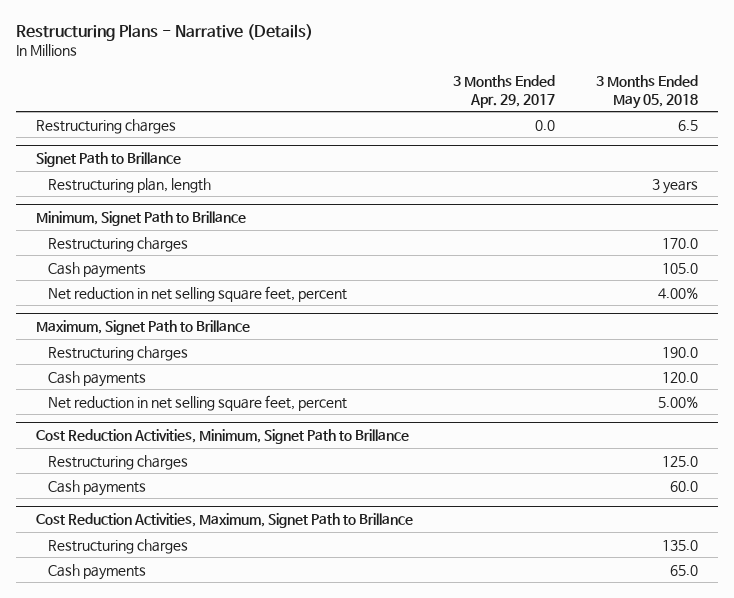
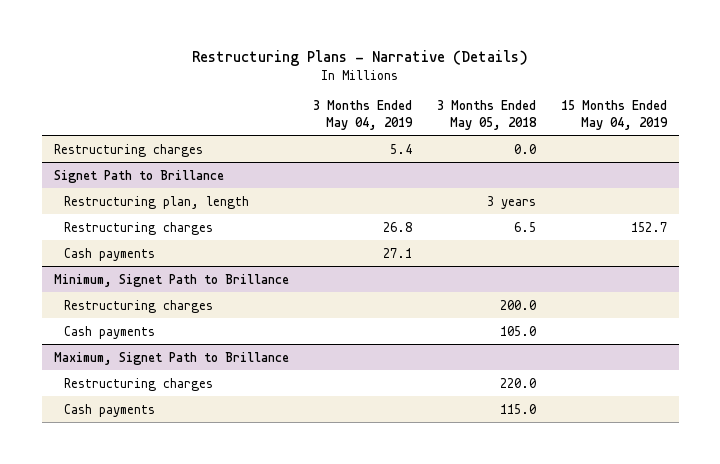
[453,75,556,108] 3 Months Ended Apr. 29, 2017 -> none
none -> [313,100,414,130] 3 Months Ended May 04, 2019
none -> [560,100,668,130] 15 Months Ended May 04, 2019
[677,119,698,131] 6.5 -> [514,143,537,154] 0.0
none -> [63,221,213,235] Restructuring charges
none -> [63,247,155,261] Cash payments
[661,237,698,249] 170.0 -> [500,299,537,310] 200.0
[48,285,348,302] Net reduction in net selling square feet, percent -> none
[48,394,348,411] Net reduction in net selling square feet, percent -> none
[36,429,410,445] Cost Reduction Activities, Minimum, Signet Path to Brillance -> none
[48,454,189,470] Restructuring charges -> none
[48,479,147,496] Cash payments -> none
[36,513,414,529] Cost Reduction Activities, Maximum, Signet Path to Brillance -> none
[48,538,189,554] Restructuring charges -> none
[48,563,147,580] Cash payments -> none
[661,346,698,358] 190.0 -> [500,377,537,388] 220.0
[661,371,698,383] 120.0 -> [500,403,537,414] 115.0

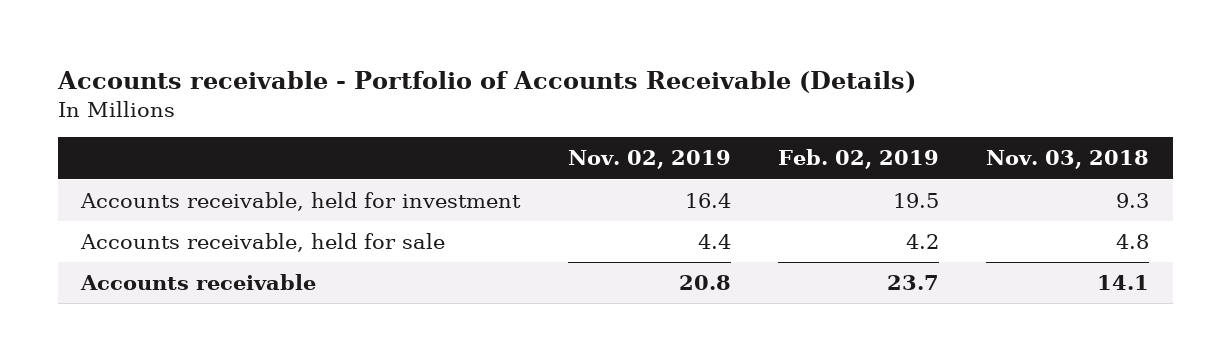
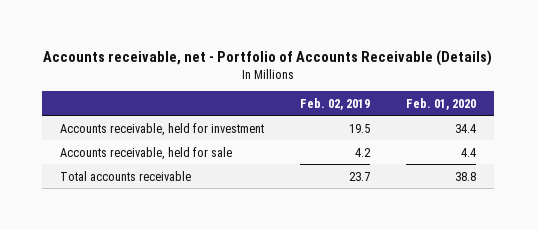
[56,71,916,94] Accounts receivable - Portfolio of Accounts Receivable (Details) -> [43,49,493,66] Accounts receivable, net - Portfolio of Accounts Receivable (Details)
[567,150,731,170] Nov. 02, 2019 -> none
[986,150,1150,170] Nov. 03, 2018 -> none
none -> [406,97,477,110] Feb. 01, 2020
[80,274,317,291] Accounts receivable -> [60,170,192,181] Total accounts receivable

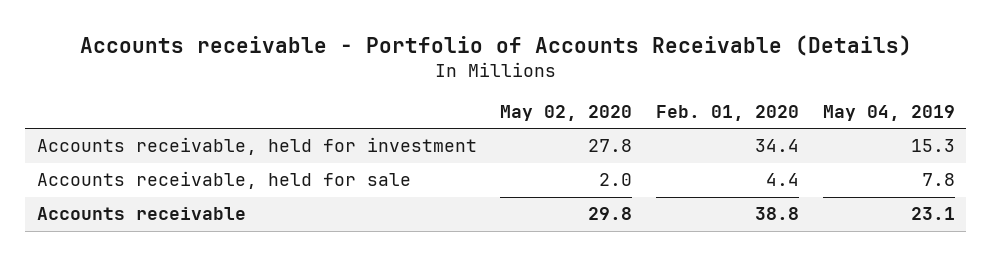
[43,49,493,66] Accounts receivable, net - Portfolio of Accounts Receivable (Details) -> [79,34,912,56] Accounts receivable - Portfolio of Accounts Receivable (Details)
[300,97,371,110] Feb. 02, 2019 -> none
none -> [500,105,633,122] May 02, 2020
none -> [822,105,955,122] May 04, 2019
[60,170,192,181] Total accounts receivable -> [36,207,246,221] Accounts receivable

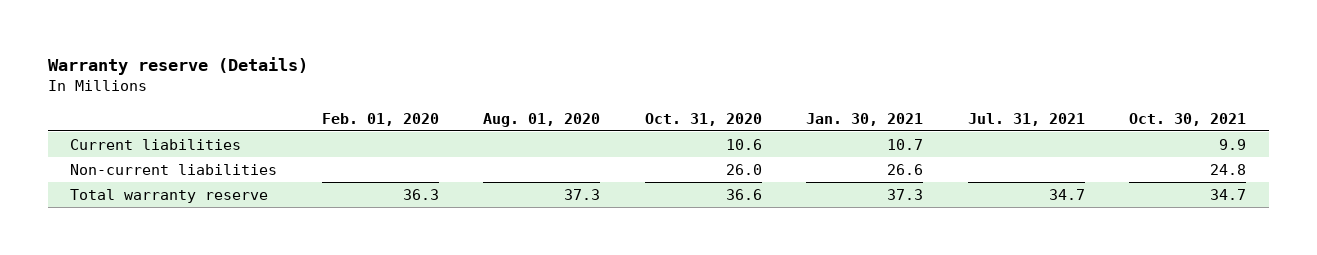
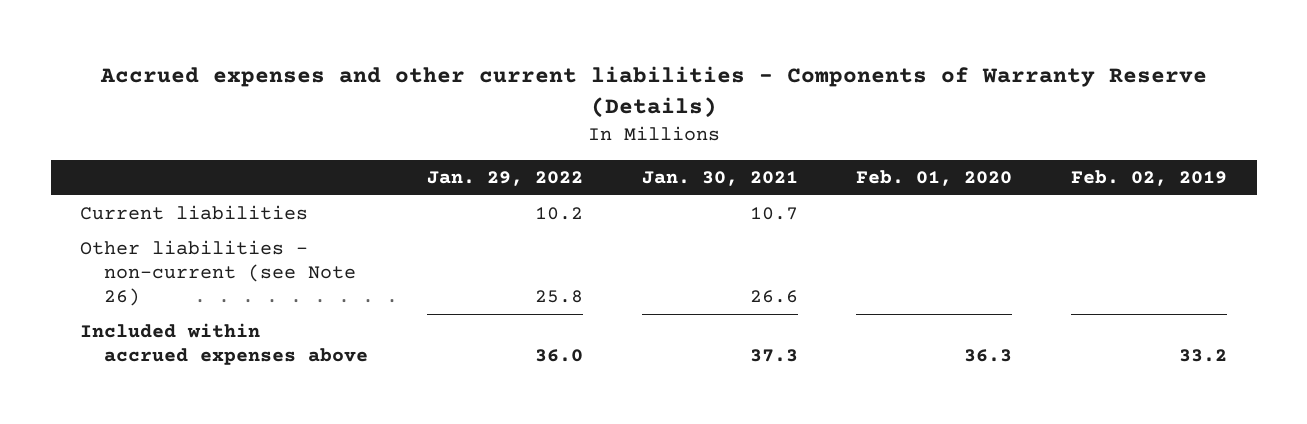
[47,57,308,76] Warranty reserve (Details) -> [99,65,1207,118] Accrued expenses and other current liabilities - Components of Warranty Reserve (Details)
[483,112,601,127] Aug. 01, 2020 -> none
[644,112,762,126] Oct. 31, 2020 -> none
[967,112,1085,126] Jul. 31, 2021 -> none
[1129,112,1247,126] Oct. 30, 2021 -> none
none -> [427,171,584,187] Jan. 29, 2022
none -> [1071,170,1228,187] Feb. 02, 2019
[70,163,278,175] Non-current liabilities -> [79,240,357,307] Other liabilities - non-current (see Note 26)
[70,188,269,203] Total warranty reserve -> [79,323,369,366] Included within accrued expenses above

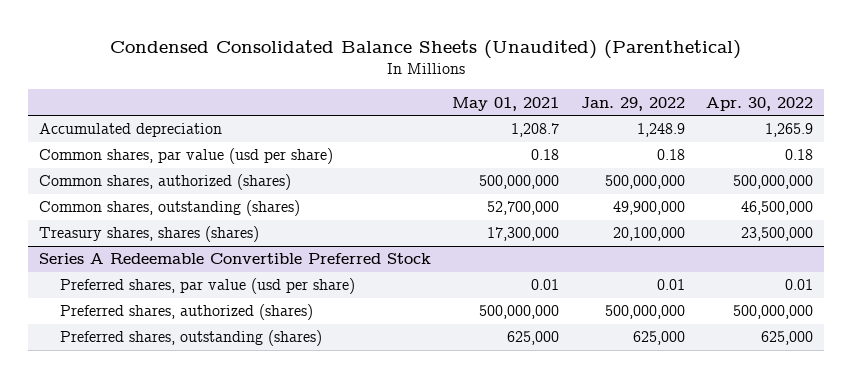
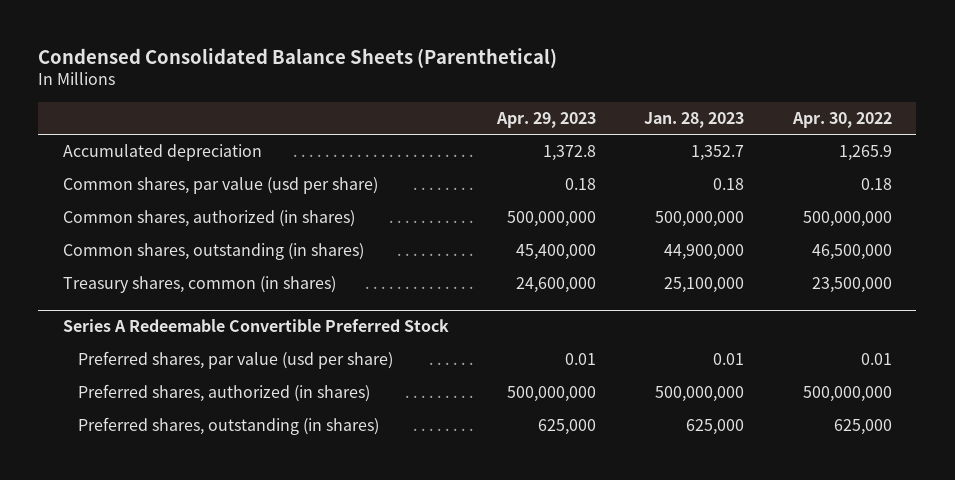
[109,39,741,59] Condensed Consolidated Balance Sheets (Unaudited) (Parenthetical) -> [38,47,558,68] Condensed Consolidated Balance Sheets (Parenthetical)
[452,96,560,111] May 01, 2021 -> none
[580,96,685,111] Jan. 29, 2022 -> none
none -> [496,111,597,128] Apr. 29, 2023
none -> [644,111,745,128] Jan. 28, 2023
[38,174,291,191] Common shares, authorized (shares) -> [62,210,355,228] Common shares, authorized (in shares)
[38,200,300,217] Common shares, outstanding (shares) -> [62,243,364,261] Common shares, outstanding (in shares)
[38,226,259,243] Treasury shares, shares (shares) -> [62,276,336,294] Treasury shares, common (in shares)
[60,304,314,321] Preferred shares, authorized (shares) -> [77,384,370,403] Preferred shares, authorized (in shares)
[60,330,323,347] Preferred shares, outstanding (shares) -> [77,417,379,436] Preferred shares, outstanding (in shares)

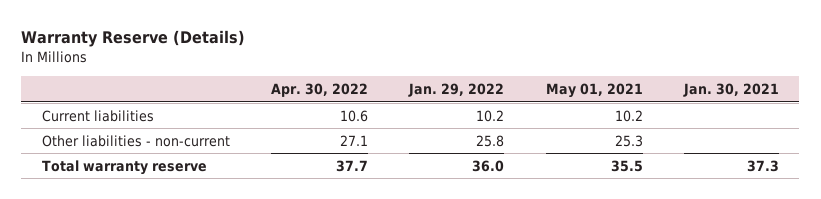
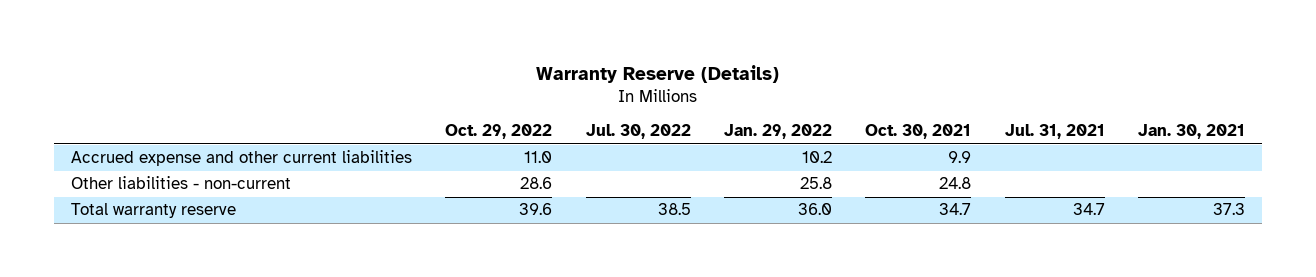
[271,83,369,98] Apr. 30, 2022 -> none
[545,83,643,99] May 01, 2021 -> none
none -> [445,124,553,140] Oct. 29, 2022
none -> [585,124,691,140] Jul. 30, 2022
none -> [865,124,972,140] Oct. 30, 2021
none -> [1004,124,1105,140] Jul. 31, 2021
[41,109,154,122] Current liabilities -> [71,150,413,167] Accrued expense and other current liabilities

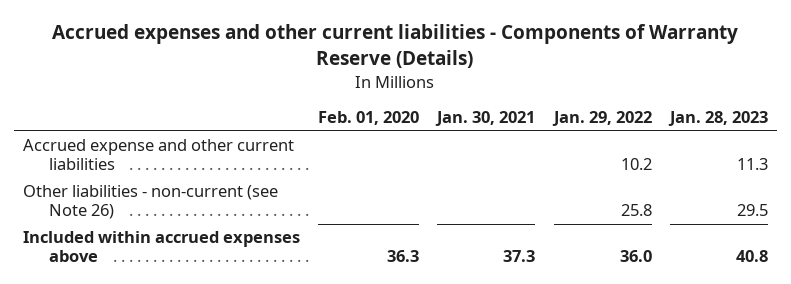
[536,64,780,83] Warranty Reserve (Details) -> [52,24,739,69] Accrued expenses and other current liabilities - Components of Warranty Reserve (Details)
[445,124,553,140] Oct. 29, 2022 -> none
[585,124,691,140] Jul. 30, 2022 -> none
[865,124,972,140] Oct. 30, 2021 -> none
[1004,124,1105,140] Jul. 31, 2021 -> none
none -> [318,111,420,126] Feb. 01, 2020
none -> [668,111,769,127] Jan. 28, 2023
[71,176,292,190] Other liabilities - non-current -> [22,185,278,220] Other liabilities - non-current (see Note 26)
[71,203,237,219] Total warranty reserve -> [22,231,300,263] Included within accrued expenses above

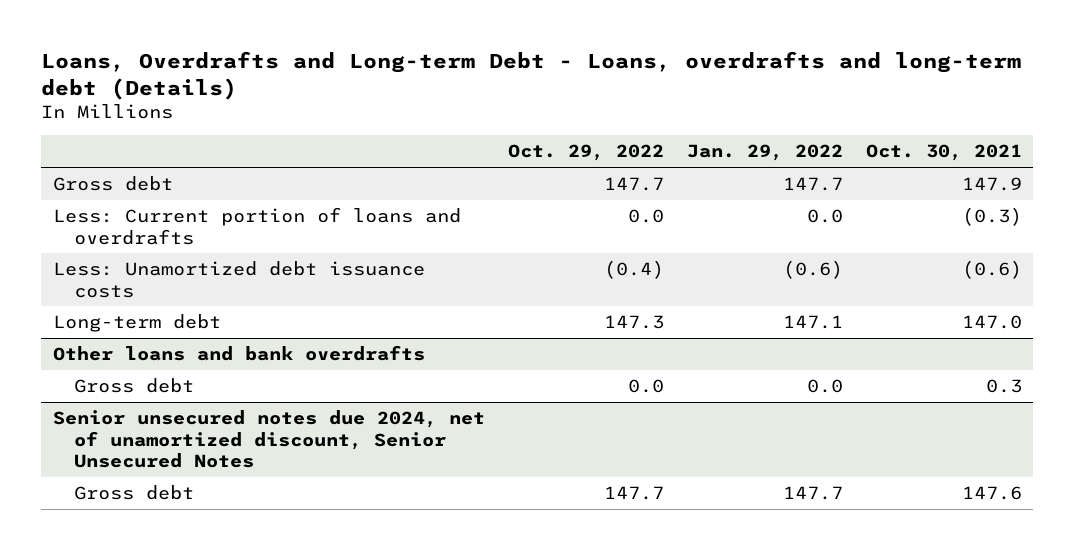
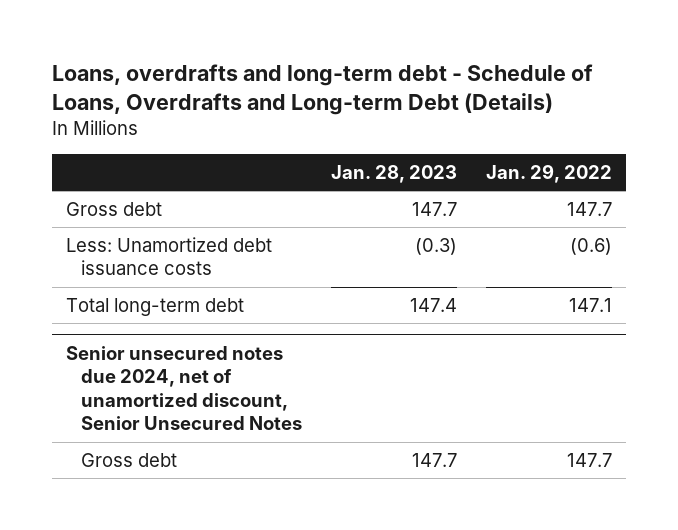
[41,50,1022,100] Loans, Overdrafts and Long-term Debt - Loans, overdrafts and long-term debt (Details) -> [51,63,593,115] Loans, overdrafts and long-term debt - Schedule of Loans, Overdrafts and Long-term Debt (Details)
[507,144,664,162] Oct. 29, 2022 -> none
[865,144,1022,162] Oct. 30, 2021 -> none
none -> [330,164,457,183] Jan. 28, 2023
[52,207,461,245] Less: Current portion of loans and overdrafts -> none
[52,345,425,362] Other loans and bank overdrafts -> none
[74,378,195,394] Gross debt -> none
[52,314,221,333] Long-term debt -> [66,298,245,317] Total long-term debt

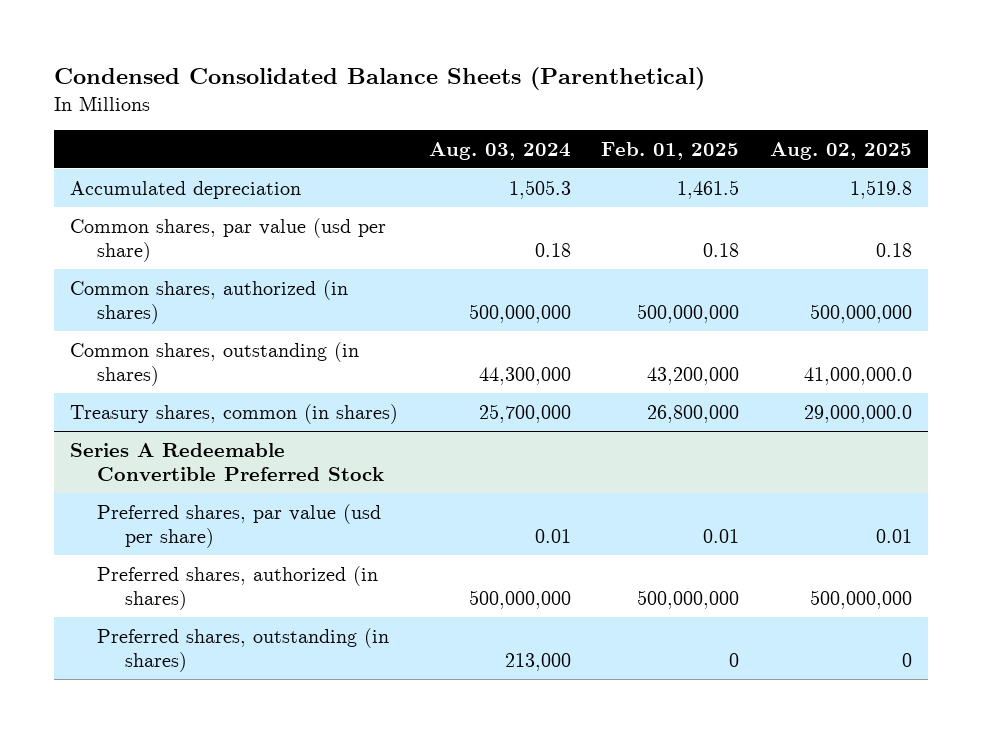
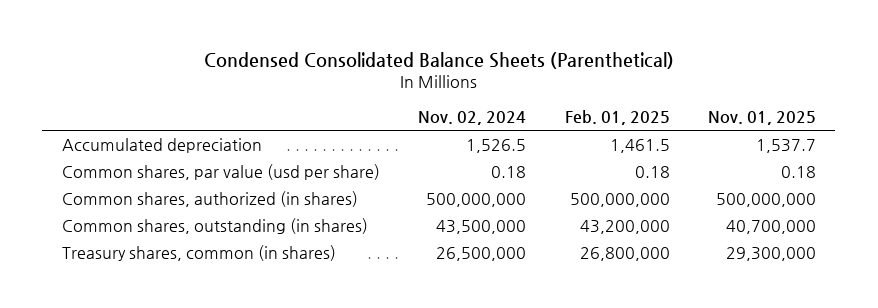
[428,141,571,160] Aug. 03, 2024 -> none
[770,141,913,160] Aug. 02, 2025 -> none
none -> [418,110,527,125] Nov. 02, 2024
none -> [708,110,817,125] Nov. 01, 2025
[69,442,385,481] Series A Redeemable Convertible Preferred Stock -> none
[97,503,382,548] Preferred shares, par value (usd per share) -> none
[97,565,379,610] Preferred shares, authorized (in shares) -> none
[97,627,390,672] Preferred shares, outstanding (in shares) -> none

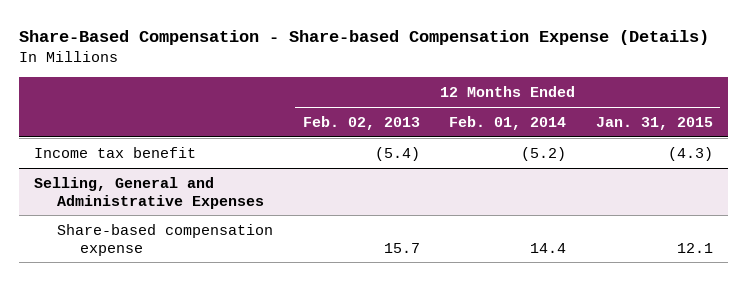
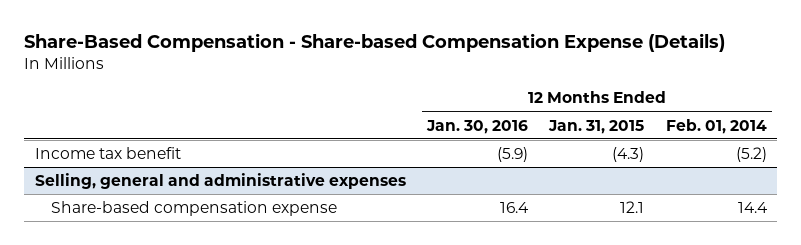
[302,115,420,130] Feb. 02, 2013 -> none
none -> [425,119,528,134] Jan. 30, 2016
[34,176,265,209] Selling, General and Administrative Expenses -> [34,173,406,190] Selling, general and administrative expenses

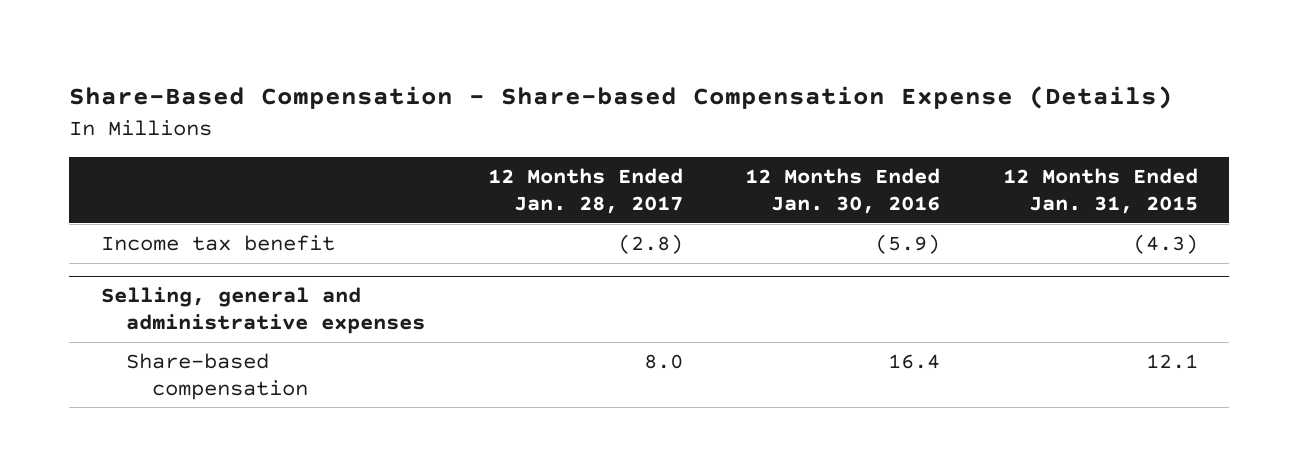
[665,118,767,134] Feb. 01, 2014 -> none
none -> [487,168,683,214] 12 Months Ended Jan. 28, 2017
[51,201,338,217] Share-based compensation expense -> [126,353,308,400] Share-based compensation

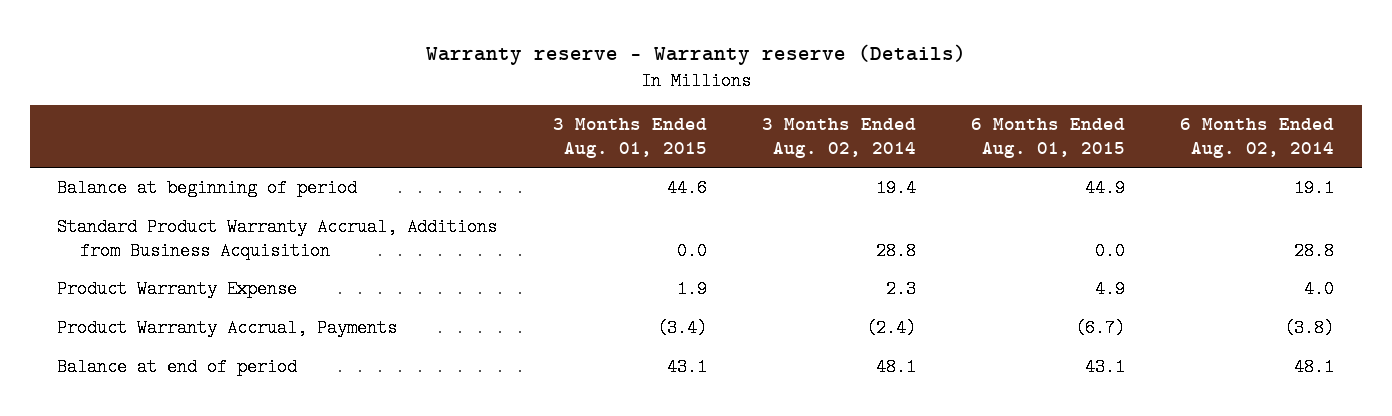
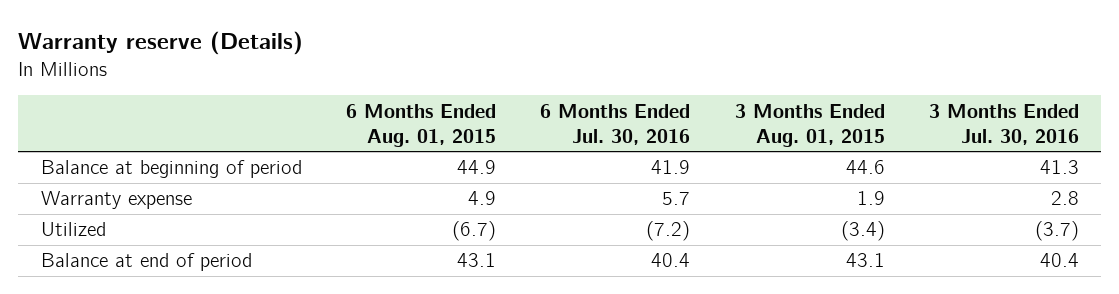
[425,43,966,65] Warranty reserve - Warranty reserve (Details) -> [18,30,304,55] Warranty reserve (Details)
[761,118,916,158] 3 Months Ended Aug. 02, 2014 -> none
[1180,118,1335,158] 6 Months Ended Aug. 02, 2014 -> none
none -> [540,103,691,145] 6 Months Ended Jul. 30, 2016
none -> [928,103,1079,145] 3 Months Ended Jul. 30, 2016
[57,218,498,260] Standard Product Warranty Accrual, Additions from Business Acquisition -> none
[57,280,298,299] Product Warranty Expense -> [40,191,192,210] Warranty expense
[57,319,398,338] Product Warranty Accrual, Payments -> [40,222,106,237] Utilized

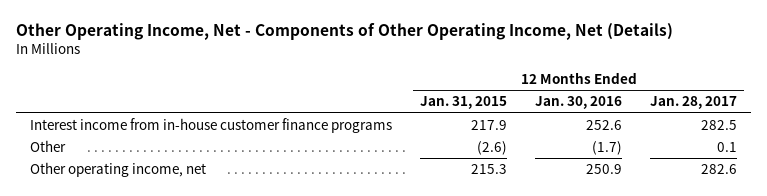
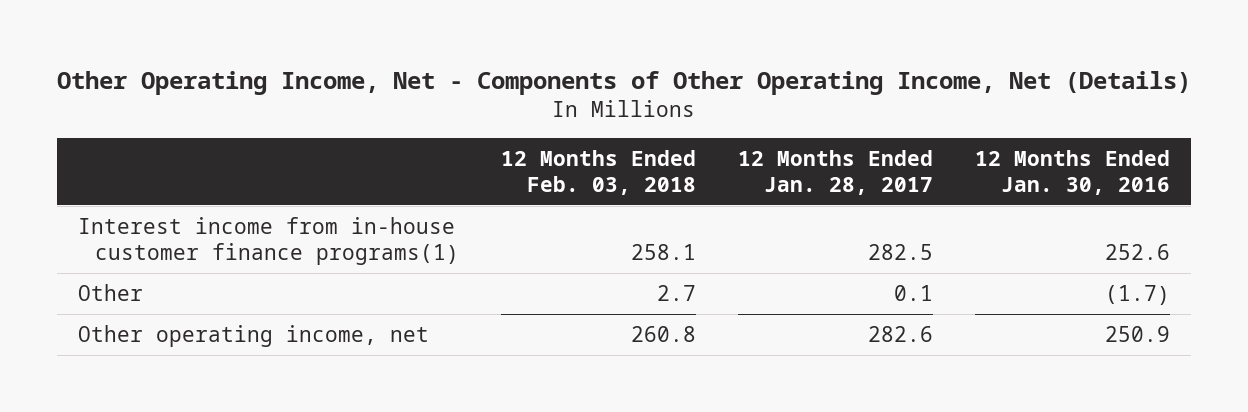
[419,96,507,110] Jan. 31, 2015 -> none
none -> [501,150,697,195] 12 Months Ended Feb. 03, 2018
[29,118,392,134] Interest income from in-house customer finance programs -> [78,217,460,265] Interest income from in-house customer finance programs(1)

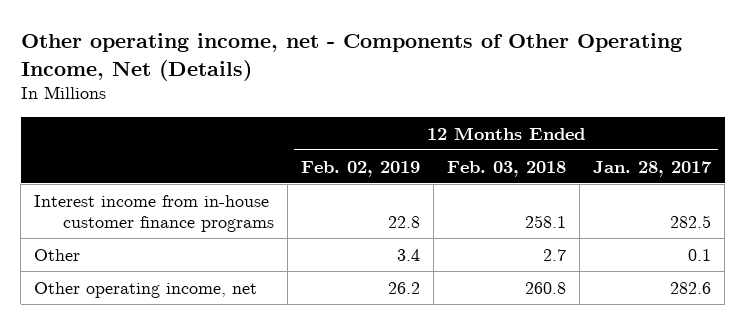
[57,71,1192,96] Other Operating Income, Net - Components of Other Operating Income, Net (Details) -> [20,33,682,81] Other operating income, net - Components of Other Operating Income, Net (Details)
[975,150,1171,195] 12 Months Ended Jan. 30, 2016 -> none
none -> [300,160,420,177] Feb. 02, 2019
[78,217,460,265] Interest income from in-house customer finance programs(1) -> [34,194,274,232] Interest income from in-house customer finance programs

